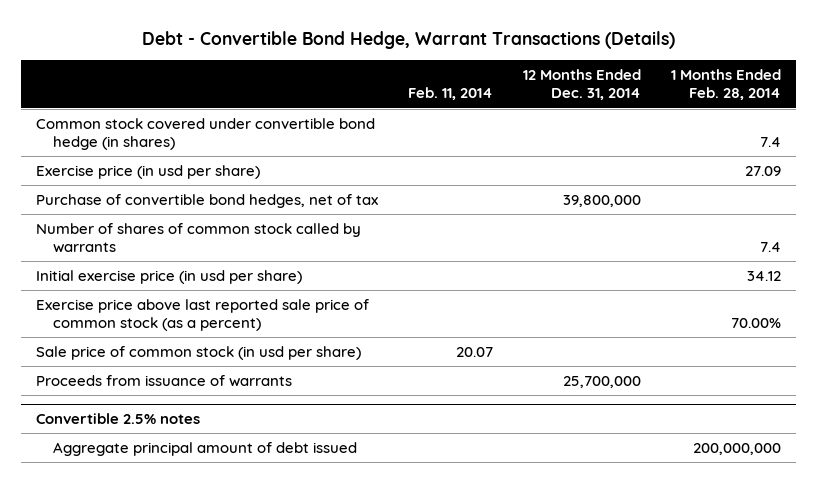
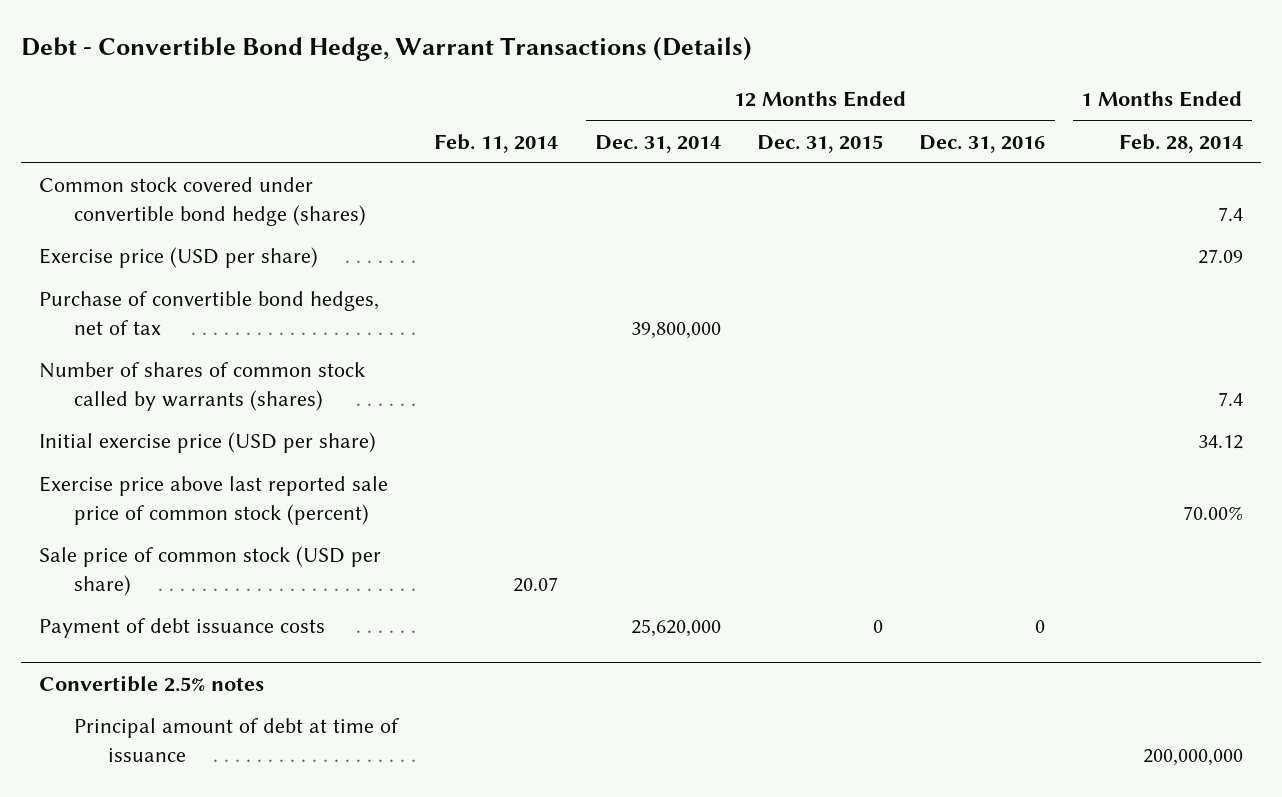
none -> [757,134,884,153] Dec. 31, 2015
none -> [919,134,1046,153] Dec. 31, 2016
[36,118,376,151] Common stock covered under convertible bond hedge (in shares) -> [39,177,366,226] Common stock covered under convertible bond hedge (shares)
[36,165,261,180] Exercise price (in usd per share) -> [39,247,319,269] Exercise price (USD per share)
[36,223,362,254] Number of shares of common stock called by warrants -> [39,362,366,411] Number of shares of common stock called by warrants (shares)
[36,270,303,285] Initial exercise price (in usd per share) -> [39,432,377,454] Initial exercise price (USD per share)
[36,299,370,332] Exercise price above last reported sale price of common stock (as a percent) -> [39,476,389,525] Exercise price above last reported sale price of common stock (percent)
[36,346,362,361] Sale price of common stock (in usd per share) -> [39,546,382,596] Sale price of common stock (USD per share)
[36,375,293,388] Proceeds from issuance of warrants -> [39,618,326,639] Payment of debt issuance costs
[563,376,642,389] 25,700,000 -> [630,619,721,638] 25,620,000
[52,442,357,457] Aggregate principal amount of debt issued -> [73,718,399,762] Principal amount of debt at time of issuance

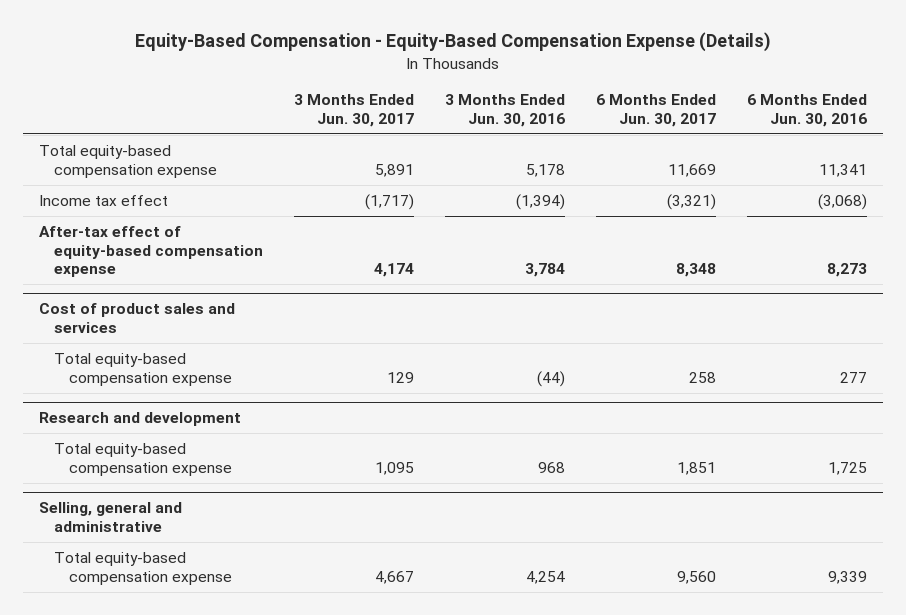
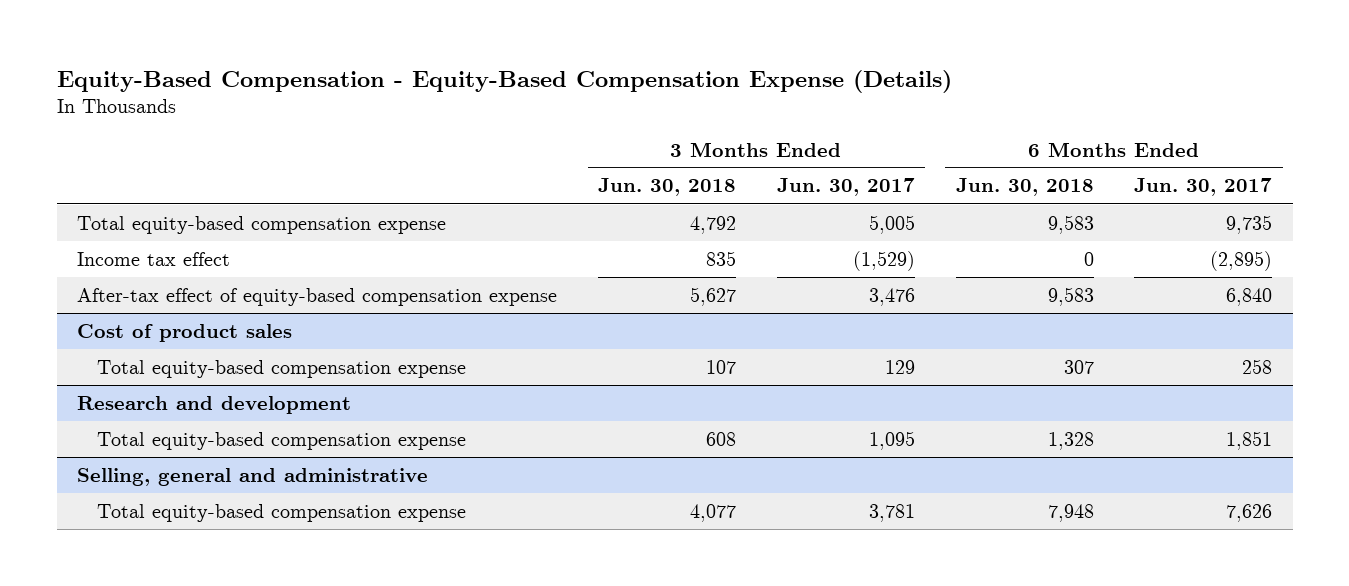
[445,94,566,127] 3 Months Ended Jun. 30, 2016 -> none
[747,94,868,127] 6 Months Ended Jun. 30, 2016 -> none
none -> [597,178,736,197] Jun. 30, 2018
none -> [955,178,1094,197] Jun. 30, 2018
[375,163,415,177] 5,891 -> [868,214,915,234] 5,005
[668,163,717,177] 11,669 -> [1226,214,1273,234] 9,735
[365,194,415,211] (1,717) -> [852,250,915,271] (1,529)
[667,194,717,211] (3,321) -> [1210,250,1273,271] (2,895)
[374,263,415,278] 4,174 -> [868,287,915,306] 3,476
[676,263,717,278] 8,348 -> [1226,287,1273,306] 6,840
[38,303,235,334] Cost of product sales and services -> [77,323,293,342] Cost of product sales
[375,570,415,584] 4,667 -> [868,503,915,522] 3,781
[677,570,717,584] 9,560 -> [1226,503,1273,522] 7,626

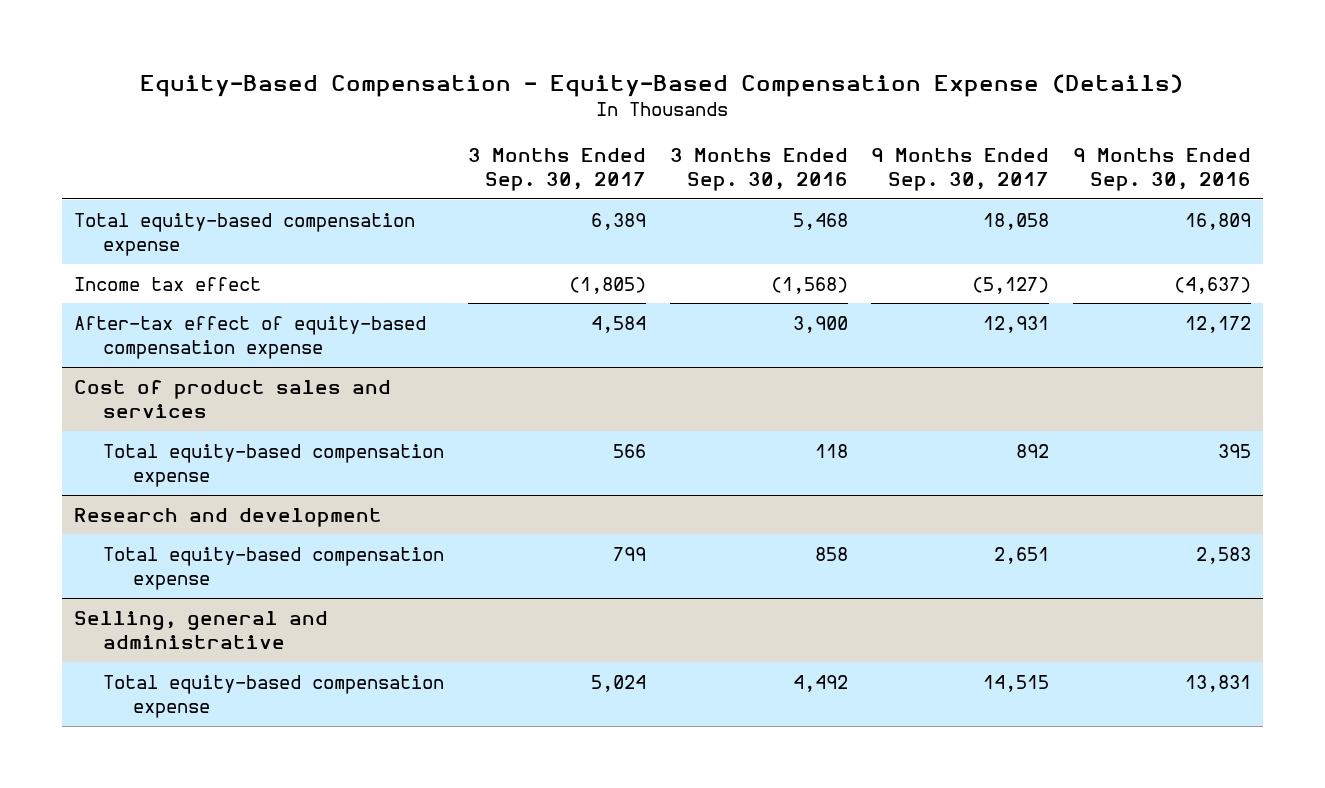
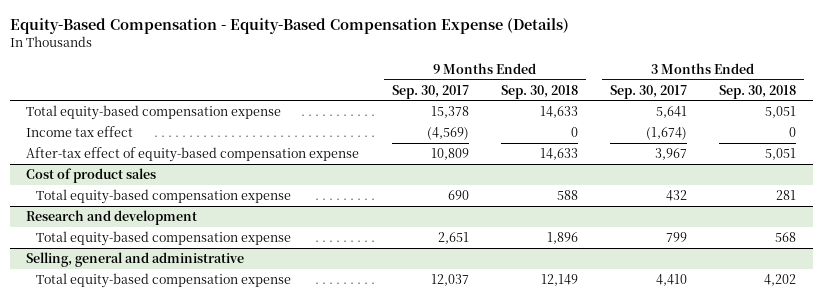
[669,147,848,192] 3 Months Ended Sep. 30, 2016 -> none
[1072,147,1251,192] 9 Months Ended Sep. 30, 2016 -> none
none -> [500,84,578,99] Sep. 30, 2018
none -> [719,84,797,99] Sep. 30, 2018
[591,212,647,230] 6,389 -> [656,105,688,118] 5,641
[983,212,1050,230] 18,058 -> [430,105,469,118] 15,378
[569,276,647,294] (1,805) -> [646,126,688,140] (1,674)
[972,276,1050,294] (5,127) -> [426,126,469,140] (4,569)
[591,315,647,333] 4,584 -> [655,147,688,160] 3,967
[983,315,1050,333] 12,931 -> [430,147,469,160] 10,809
[73,379,391,419] Cost of product sales and services -> [26,167,157,183] Cost of product sales
[613,443,647,458] 566 -> [666,189,688,201] 432
[1016,443,1050,458] 892 -> [447,189,469,200] 690
[591,674,647,692] 5,024 -> [656,273,688,286] 4,410
[983,674,1050,692] 14,515 -> [430,273,469,286] 12,037

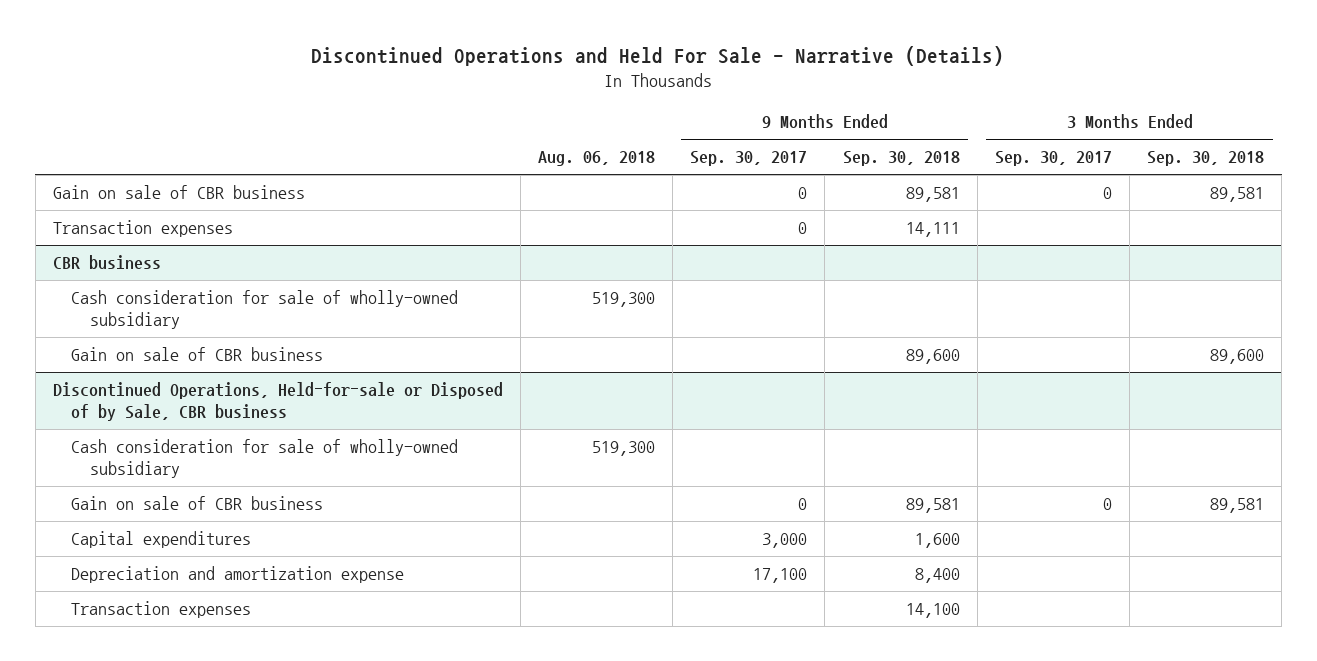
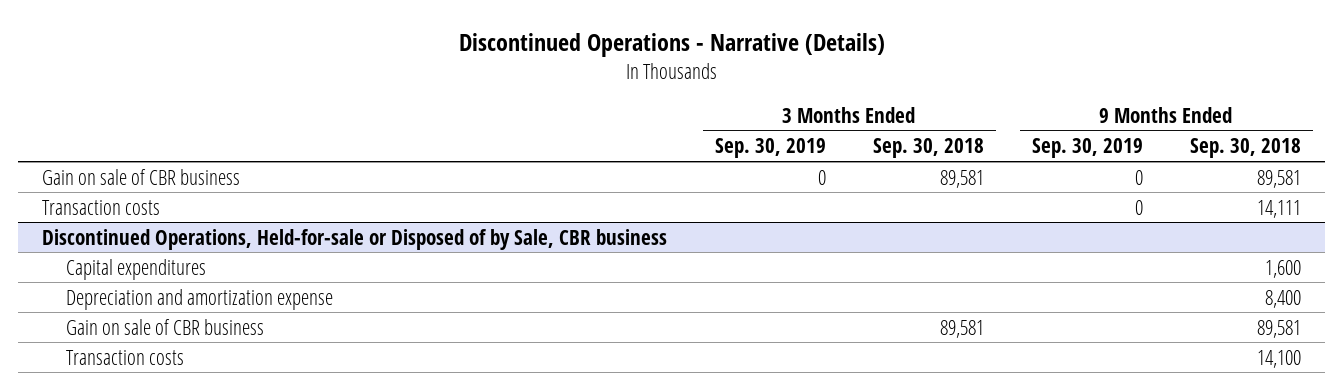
[311,46,1005,67] Discontinued Operations and Held For Sale - Narrative (Details) -> [458,32,885,57] Discontinued Operations - Narrative (Details)
[537,151,655,167] Aug. 06, 2018 -> none
[690,151,808,167] Sep. 30, 2017 -> none
[994,151,1112,167] Sep. 30, 2017 -> none
none -> [714,138,826,159] Sep. 30, 2019
none -> [1031,138,1143,159] Sep. 30, 2019
[52,255,161,270] CBR business -> none
[71,290,459,329] Cash consideration for sale of wholly-owned subsidiary -> none
[71,347,324,362] Gain on sale of CBR business -> none
[52,220,233,238] Transaction expenses -> [42,199,161,215] Transaction costs
[71,439,459,478] Cash consideration for sale of wholly-owned subsidiary -> none
[71,496,324,511] Gain on sale of CBR business -> [65,318,264,335] Gain on sale of CBR business
[71,601,252,619] Transaction expenses -> [65,349,184,365] Transaction costs

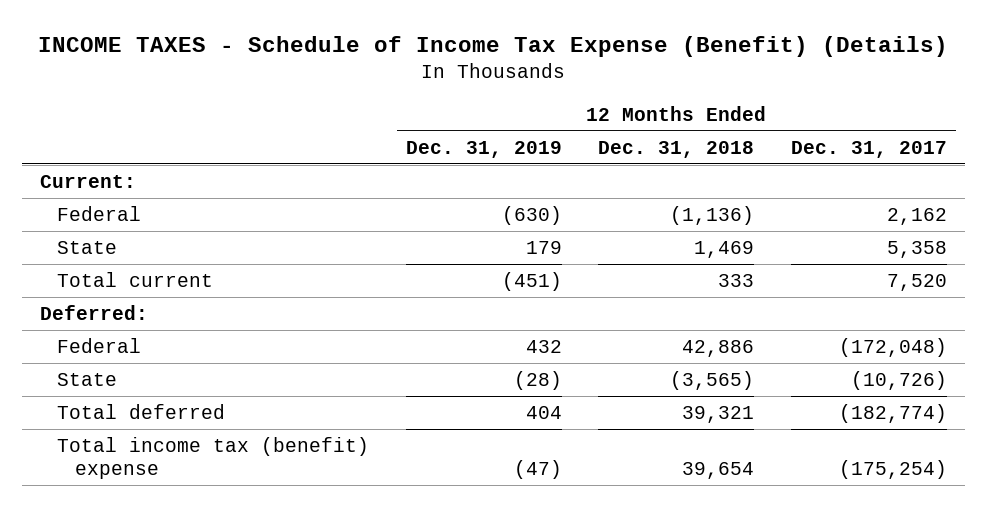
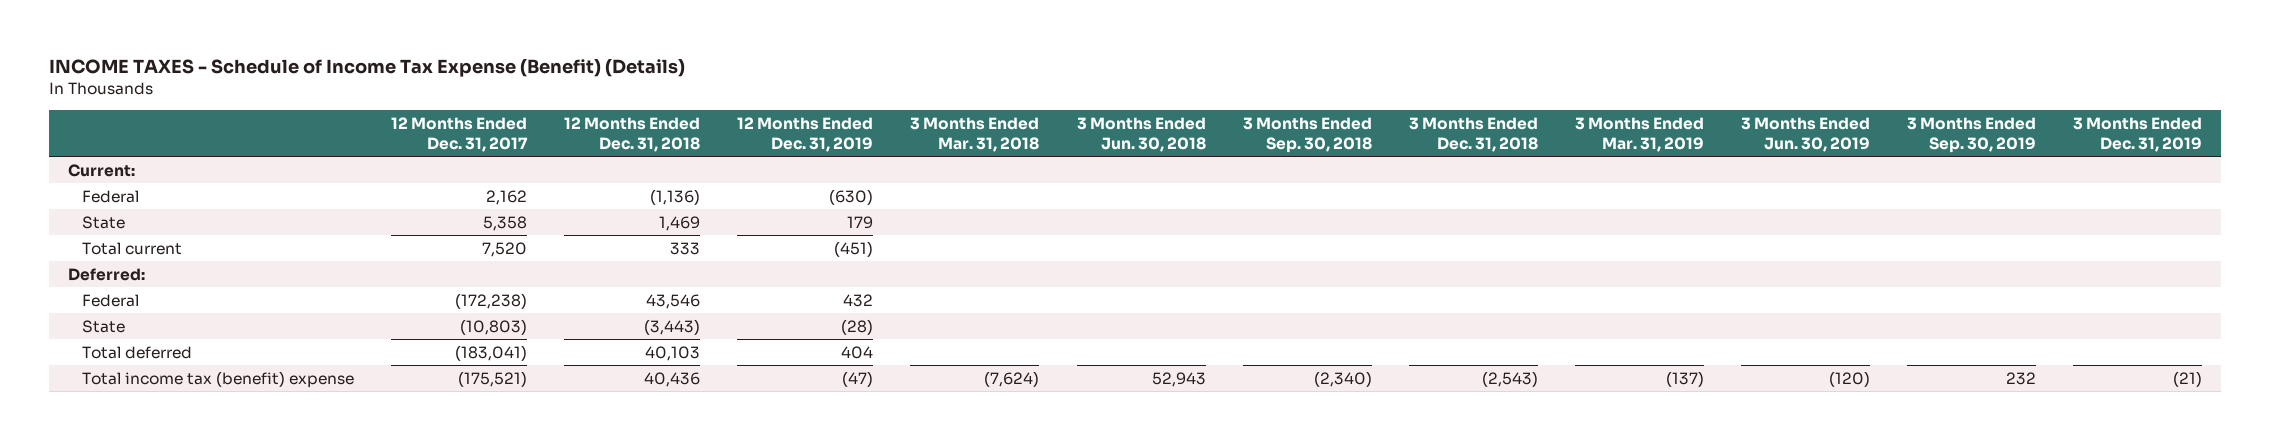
none -> [910,116,1040,152] 3 Months Ended Mar. 31, 2018
none -> [1076,116,1206,152] 3 Months Ended Jun. 30, 2018
none -> [1242,116,1372,153] 3 Months Ended Sep. 30, 2018
none -> [1408,116,1538,152] 3 Months Ended Dec. 31, 2018
none -> [1574,116,1704,152] 3 Months Ended Mar. 31, 2019
none -> [1740,116,1870,152] 3 Months Ended Jun. 30, 2019
none -> [1906,116,2036,153] 3 Months Ended Sep. 30, 2019
none -> [2073,116,2203,152] 3 Months Ended Dec. 31, 2019
[682,339,755,357] 42,886 -> [646,293,701,309] 43,546
[838,337,947,357] (172,048) -> [455,292,528,309] (172,238)
[670,370,755,390] (3,565) -> [644,318,701,335] (3,443)
[850,370,947,390] (10,726) -> [460,318,528,335] (10,803)
[682,405,755,423] 39,321 -> [645,345,701,361] 40,103
[838,403,947,423] (182,774) -> [455,344,528,361] (183,041)
[682,461,755,479] 39,654 -> [644,371,701,387] 40,436
[838,459,947,479] (175,254) -> [458,370,528,387] (175,521)

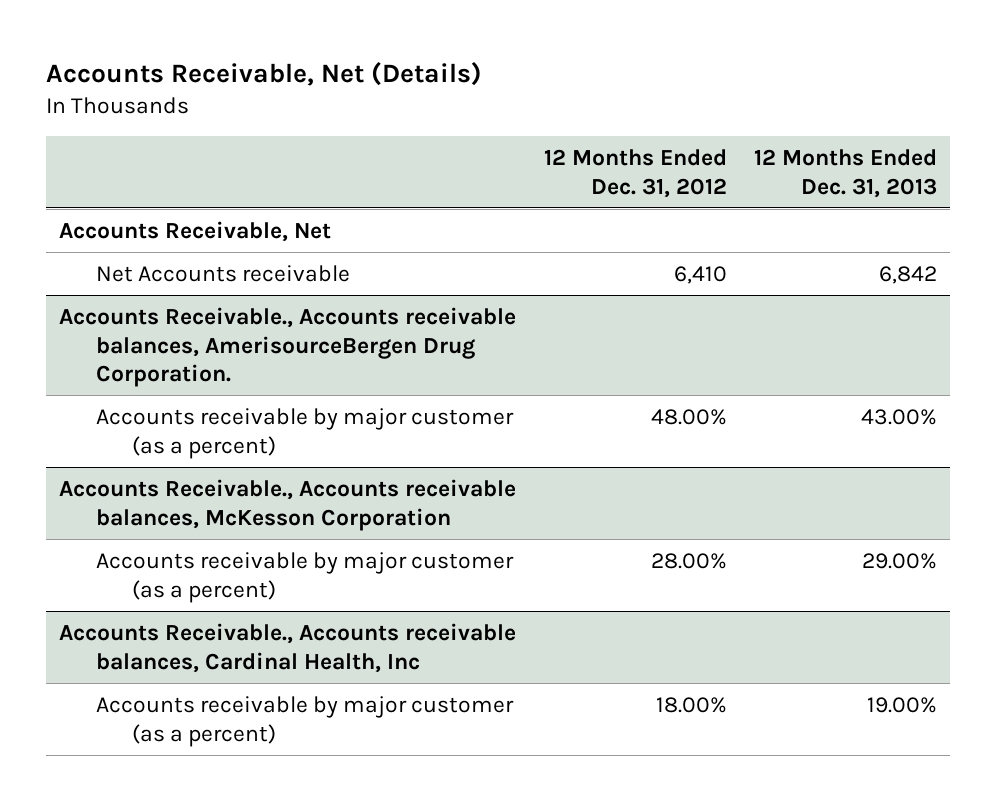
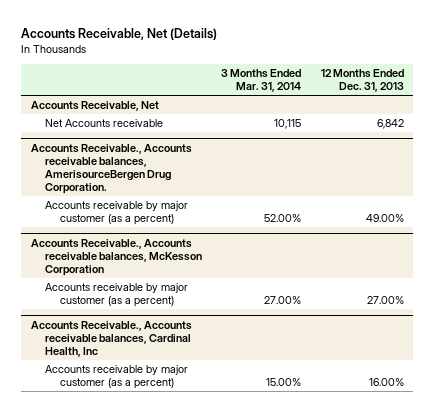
[543,148,727,198] 12 Months Ended Dec. 31, 2012 -> none
none -> [221,69,302,93] 3 Months Ended Mar. 31, 2014
[860,408,937,425] 43.00% -> [365,214,404,223] 49.00%
[861,552,937,569] 29.00% -> [366,296,404,305] 27.00%
[866,696,937,713] 19.00% -> [368,378,404,387] 16.00%

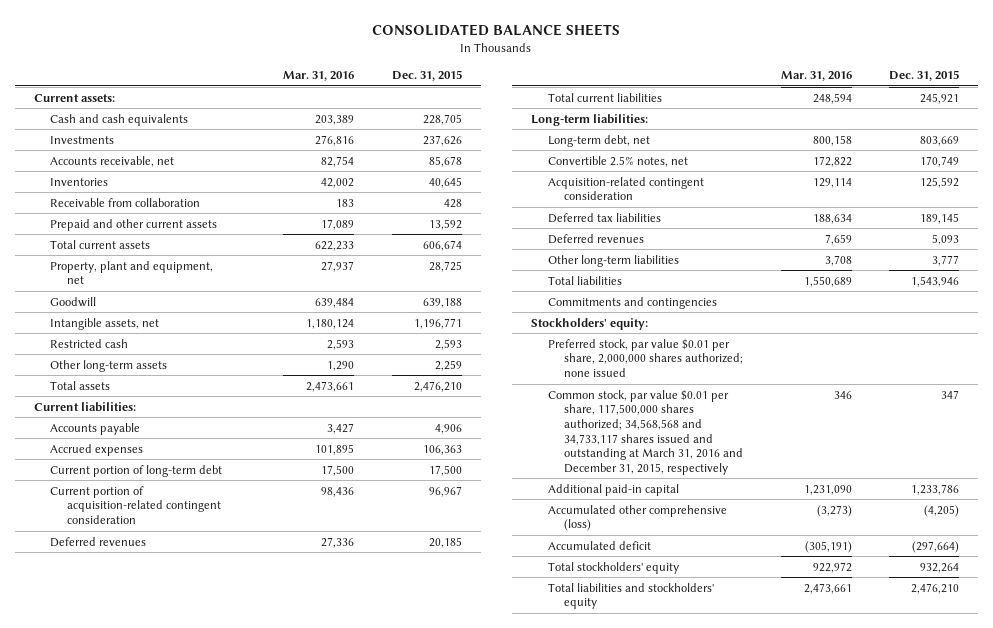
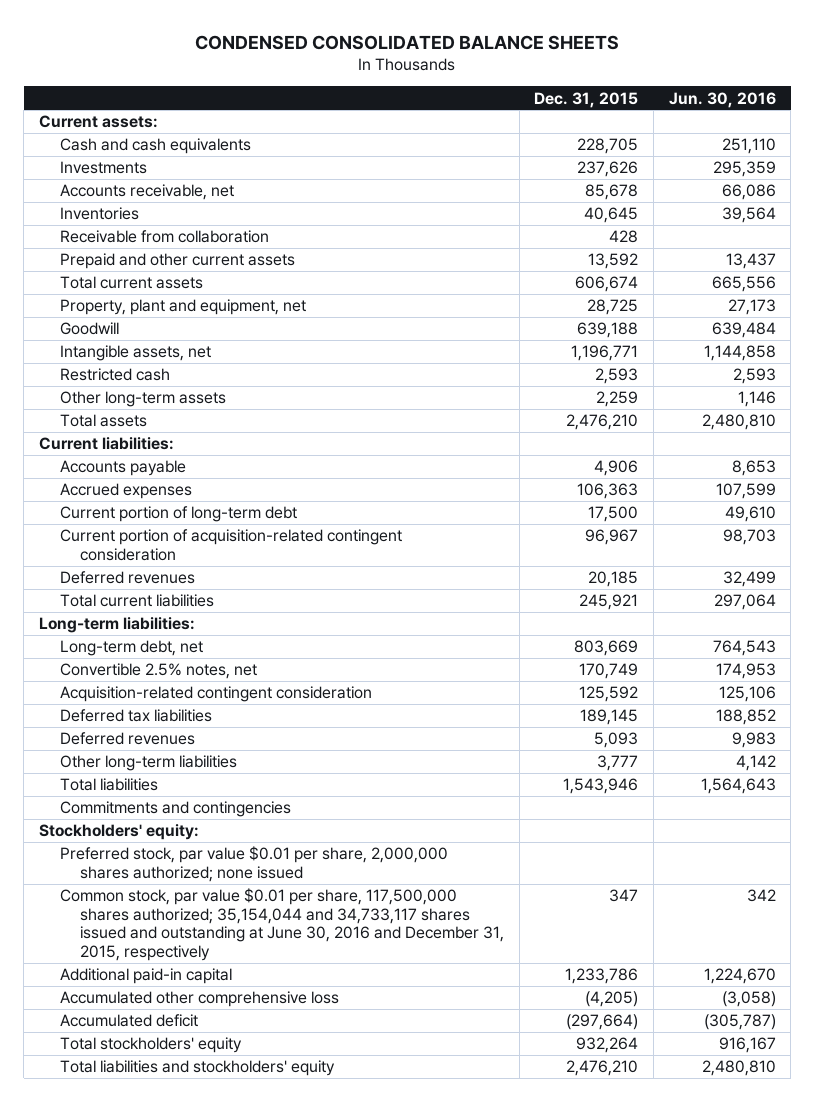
[372,23,621,36] CONSOLIDATED BALANCE SHEETS -> [195,34,620,50] CONDENSED CONSOLIDATED BALANCE SHEETS
[283,71,355,82] Mar. 31, 2016 -> none
none -> [668,91,776,108] Jun. 30, 2016
[547,389,743,475] Common stock, par value $0.01 per share, 117,500,000 shares authorized; 34,568,568 and 34,733,117 shares issued and outstanding at March 31, 2016 and December 31, 2015, respectively -> [59,888,504,961] Common stock, par value $0.01 per share, 117,500,000 shares authorized; 35,154,044 and 34,733,117 shares issued and outstanding at June 30, 2016 and December 31, 2015, respectively
[547,504,727,532] Accumulated other comprehensive (loss) -> [59,991,339,1008] Accumulated other comprehensive loss

